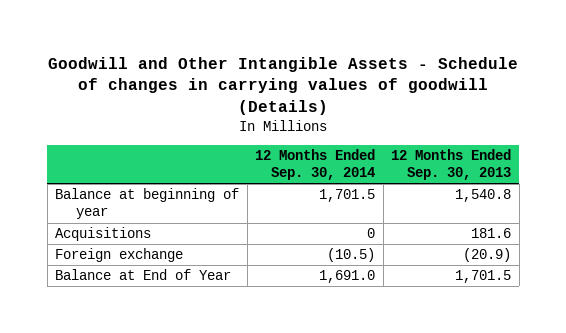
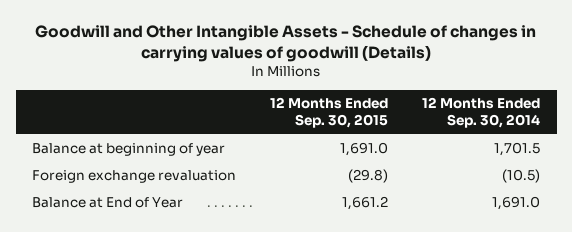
[391,148,512,181] 12 Months Ended Sep. 30, 2013 -> none
none -> [270,97,389,129] 12 Months Ended Sep. 30, 2015
[55,227,152,242] Acquisitions -> none
[55,248,184,263] Foreign exchange -> [32,170,237,184] Foreign exchange revaluation

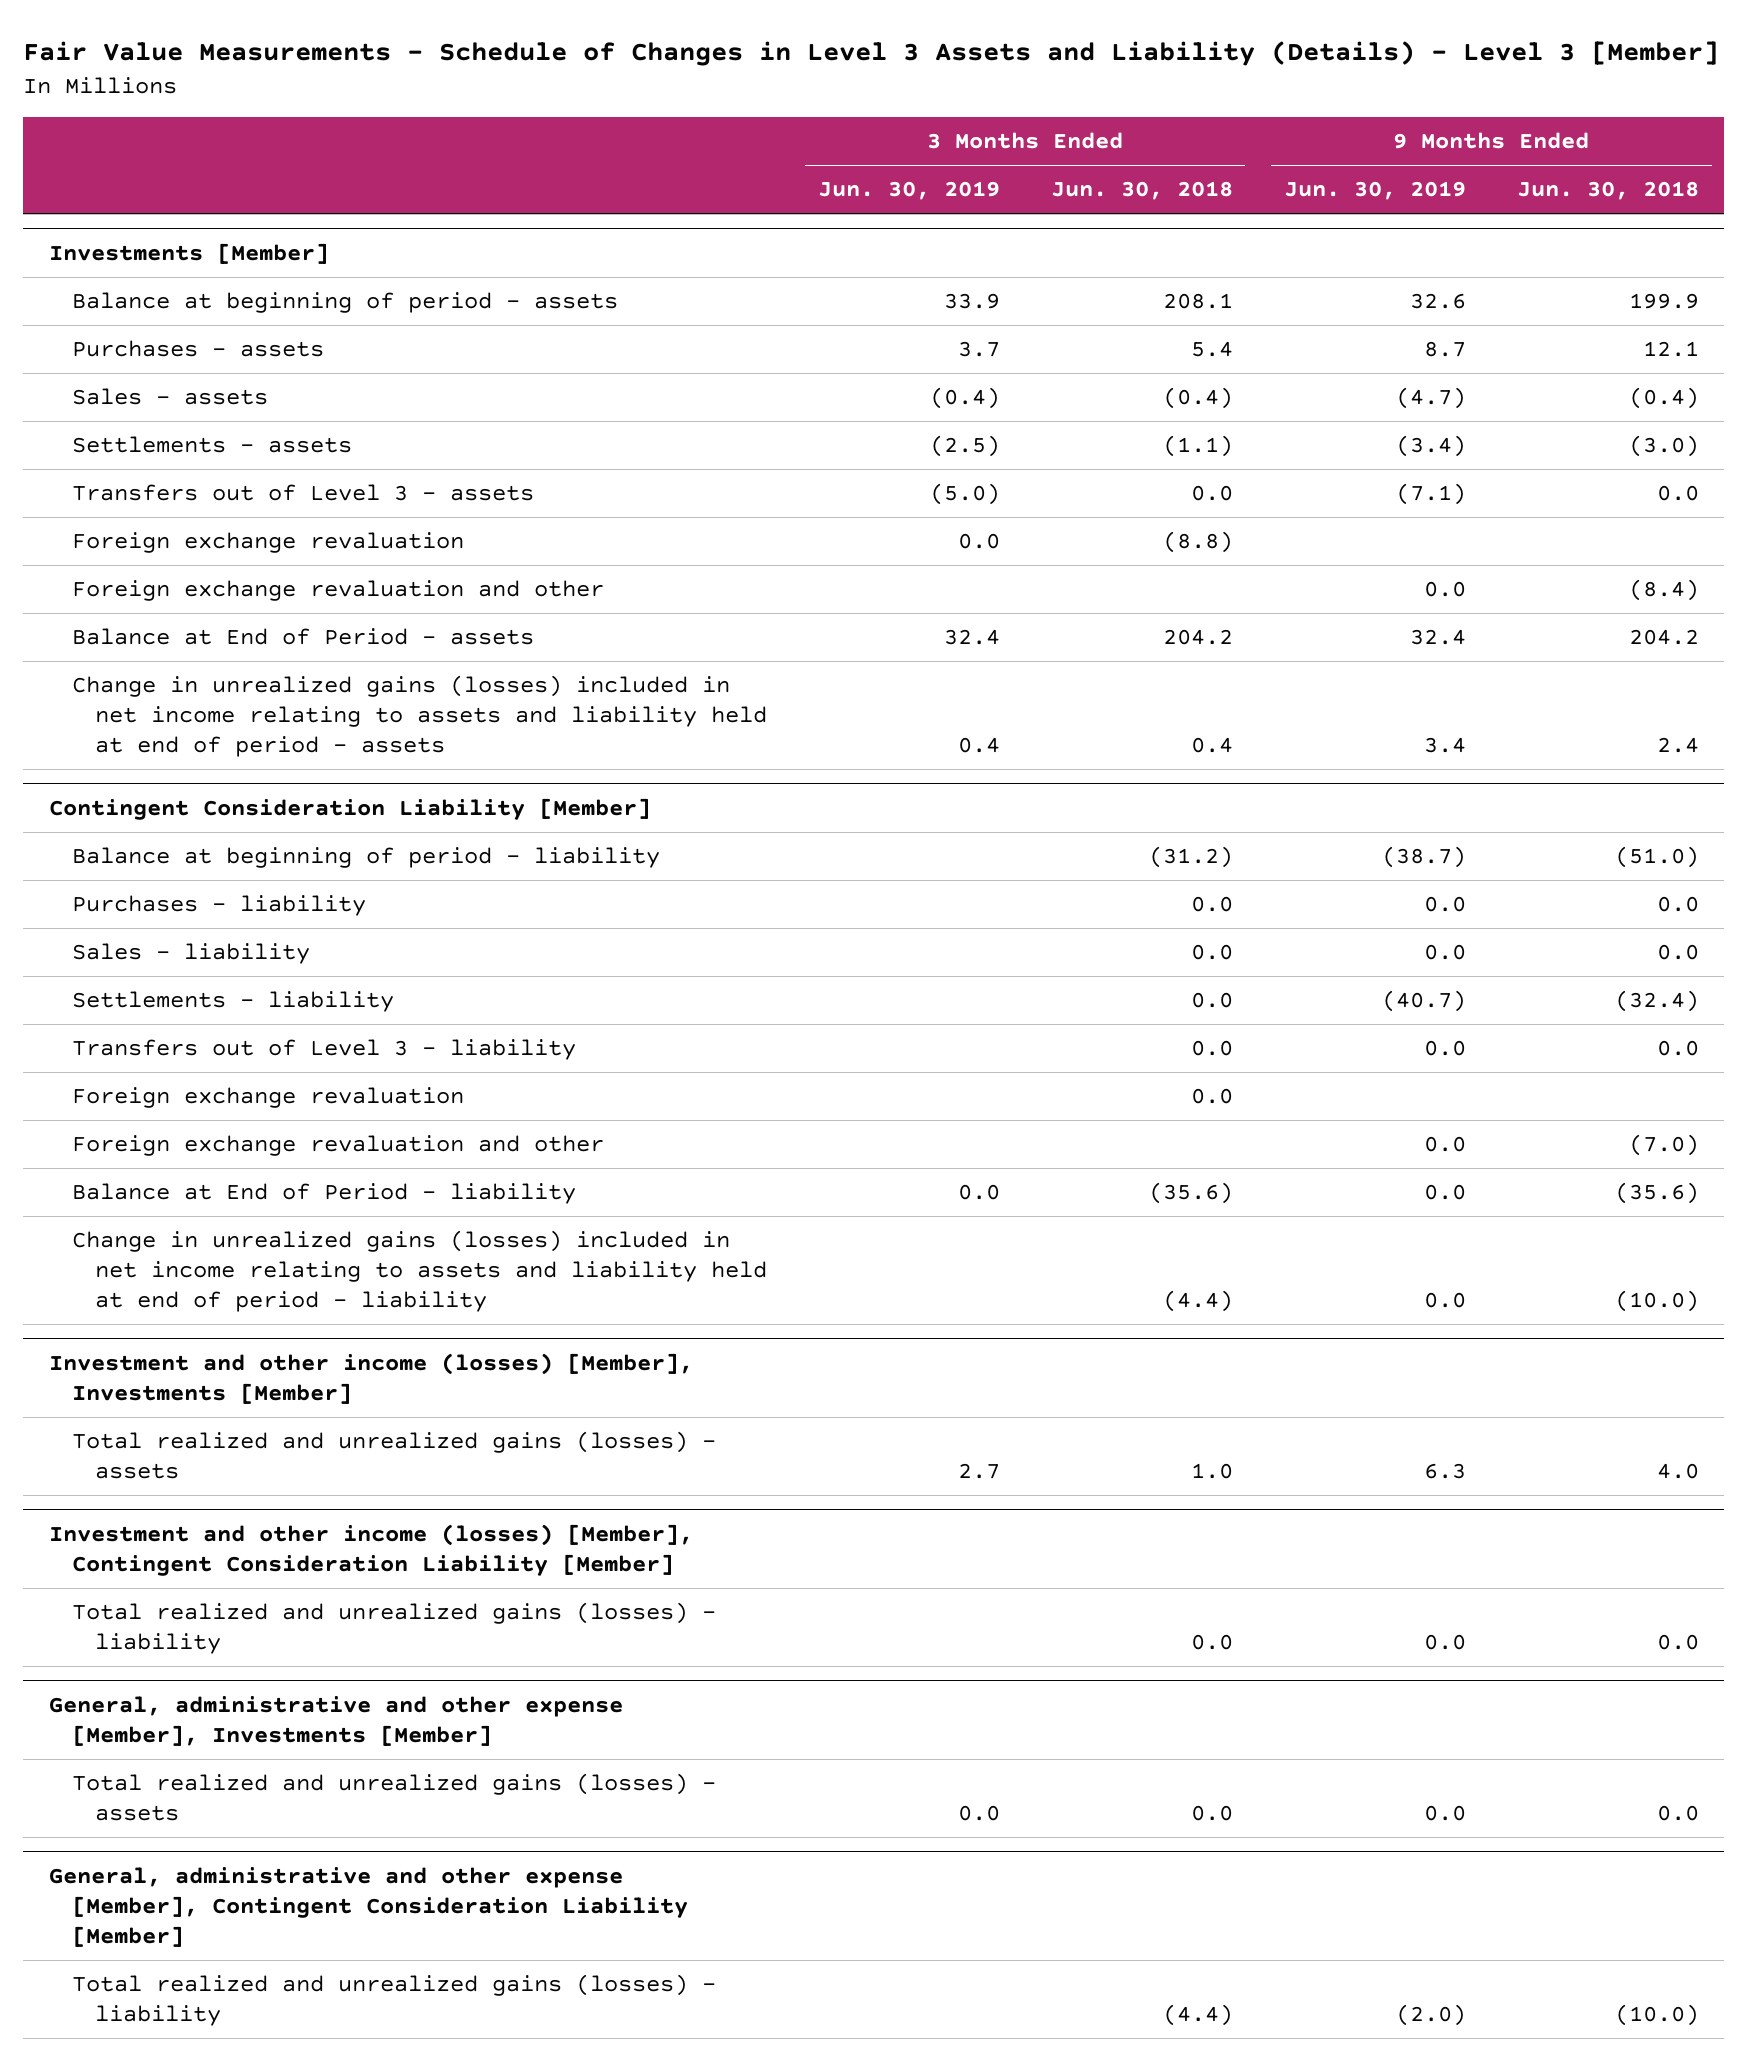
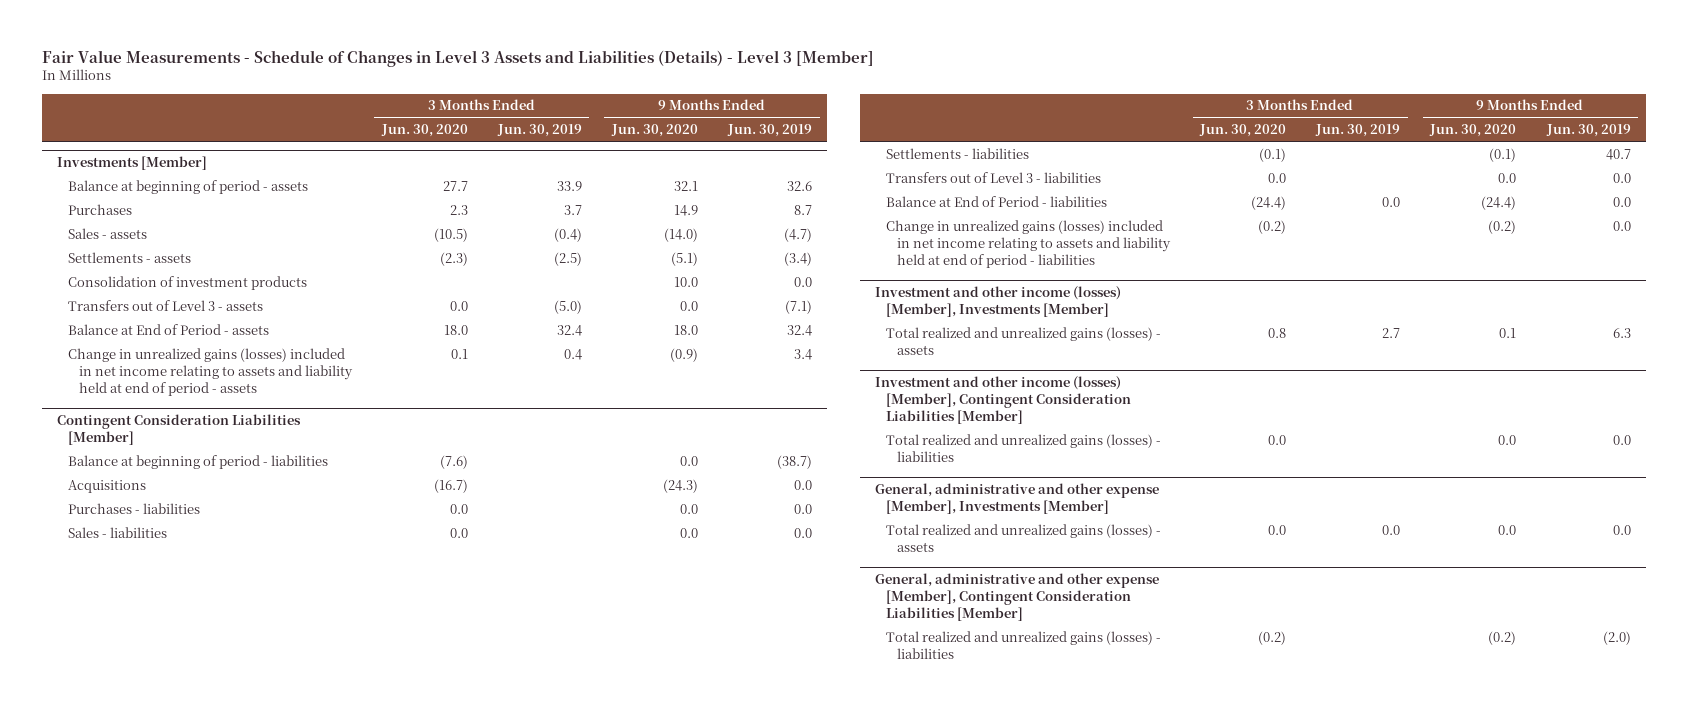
[23,41,1720,67] Fair Value Measurements - Schedule of Changes in Level 3 Assets and Liability (Details) - Level 3 [Member] -> [41,49,874,67] Fair Value Measurements - Schedule of Changes in Level 3 Assets and Liabilities (Details) - Level 3 [Member]
[1050,181,1233,201] Jun. 30, 2018 -> none
[1516,181,1699,201] Jun. 30, 2018 -> none
none -> [380,124,468,138] Jun. 30, 2020
none -> [611,124,699,138] Jun. 30, 2020
[71,340,324,358] Purchases - assets -> [67,203,132,215] Purchases
none -> [67,275,307,290] Consolidation of investment products
[71,532,464,554] Foreign exchange revaluation -> none
[71,580,604,602] Foreign exchange revaluation and other -> none
[71,1087,464,1109] Foreign exchange revaluation -> none
[71,1135,604,1157] Foreign exchange revaluation and other -> none
[48,798,651,821] Contingent Consideration Liability [Member] -> [57,414,302,446] Contingent Consideration Liabilities [Member]
[71,847,660,869] Balance at beginning of period - liability -> [67,454,328,469] Balance at beginning of period - liabilities
none -> [67,479,146,493] Acquisitions
[71,895,366,917] Purchases - liability -> [67,502,200,514] Purchases - liabilities
[71,943,310,965] Sales - liability -> [67,526,167,538] Sales - liabilities
[71,991,394,1013] Settlements - liability -> [886,147,1030,159] Settlements - liabilities
[1381,990,1466,1013] (40.7) -> [1605,148,1631,160] 40.7
[71,1039,576,1061] Transfers out of Level 3 - liability -> [886,171,1102,183] Transfers out of Level 3 - liabilities
[71,1183,576,1205] Balance at End of Period - liability -> [886,195,1108,207] Balance at End of Period - liabilities
[71,1230,767,1313] Change in unrealized gains (losses) included in net income relating to assets and liability held at end of period - liability -> [886,219,1171,268] Change in unrealized gains (losses) included in net income relating to assets and liability held at end of period - liabilities
[48,1524,693,1577] Investment and other income (losses) [Member], Contingent Consideration Liability [Member] -> [875,376,1132,425] Investment and other income (losses) [Member], Contingent Consideration Liabilities [Member]
[71,1602,716,1655] Total realized and unrealized gains (losses) - liability -> [886,433,1162,462] Total realized and unrealized gains (losses) - liabilities
[48,1867,688,1947] General, administrative and other expense [Member], Contingent Consideration Liability [Member] -> [875,573,1160,622] General, administrative and other expense [Member], Contingent Consideration Liabilities [Member]
[71,1974,716,2027] Total realized and unrealized gains (losses) - liability -> [886,630,1162,659] Total realized and unrealized gains (losses) - liabilities

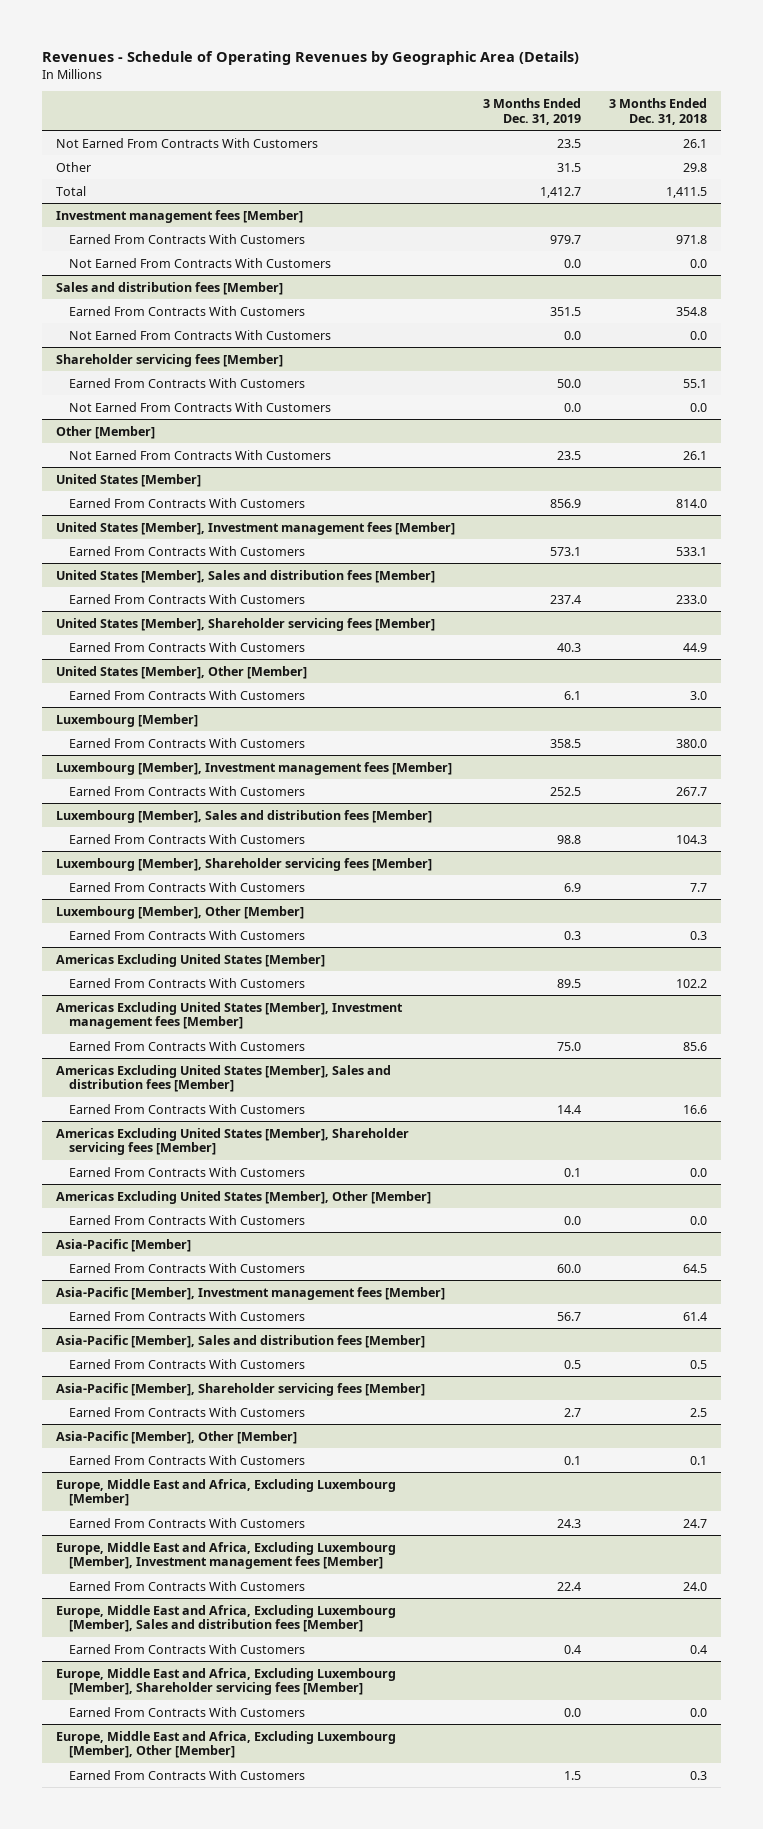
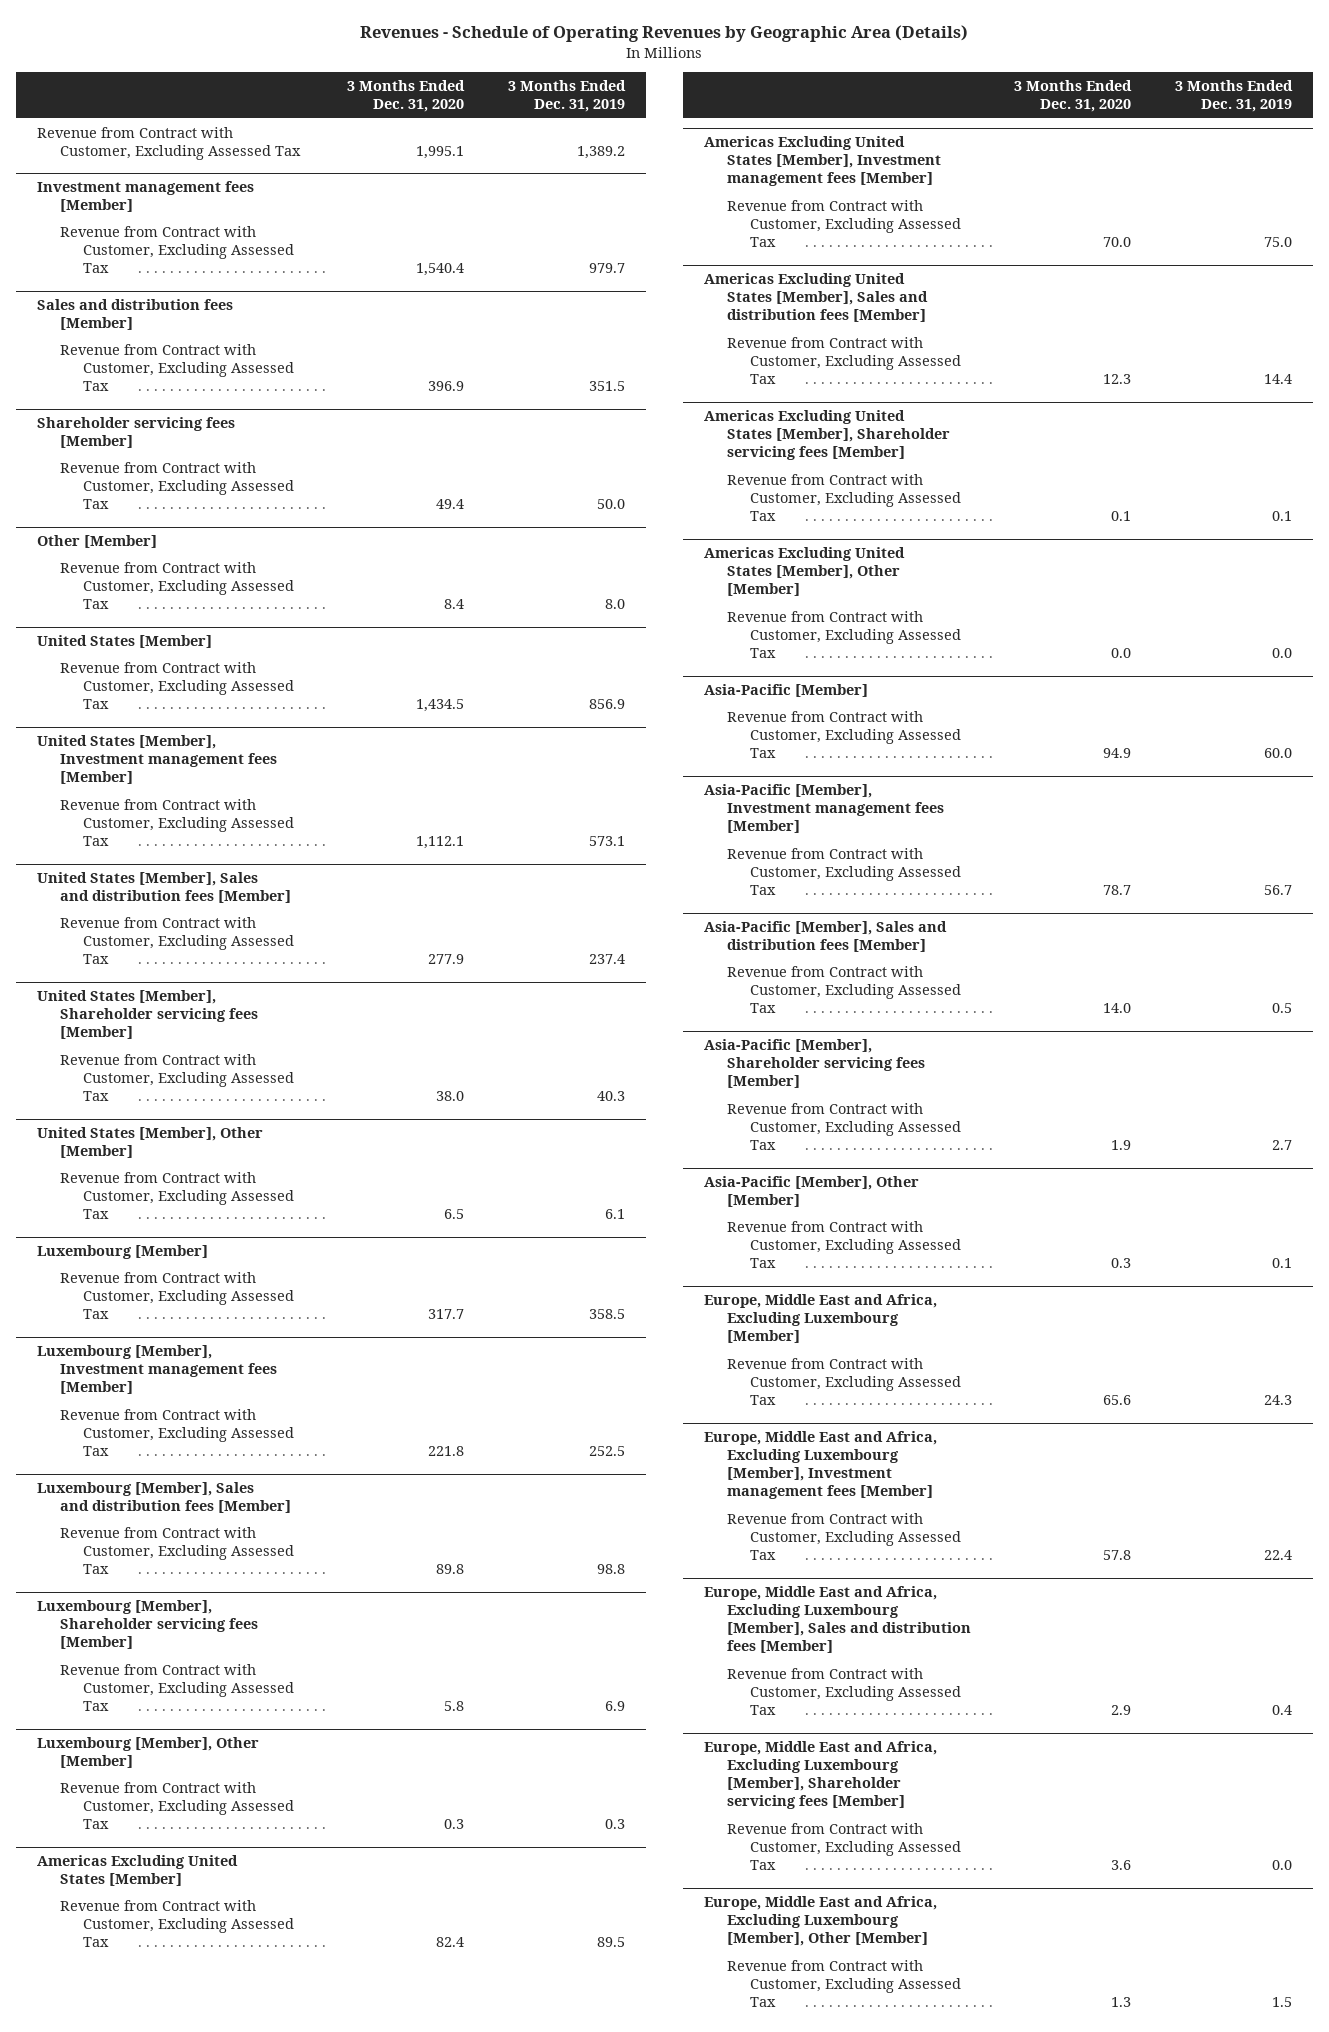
[608,97,707,125] 3 Months Ended Dec. 31, 2018 -> none
none -> [347,80,466,113] 3 Months Ended Dec. 31, 2020
[56,137,319,148] Not Earned From Contracts With Customers -> none
[56,161,92,172] Other -> none
[56,185,87,196] Total -> none
none -> [37,126,302,160] Revenue from Contract with Customer, Excluding Assessed Tax
[69,257,332,268] Not Earned From Contracts With Customers -> none
[69,233,306,244] Earned From Contracts With Customers -> [60,225,294,274] Revenue from Contract with Customer, Excluding Assessed Tax
[69,329,332,340] Not Earned From Contracts With Customers -> none
[69,305,306,316] Earned From Contracts With Customers -> [60,343,294,392] Revenue from Contract with Customer, Excluding Assessed Tax
[69,401,332,412] Not Earned From Contracts With Customers -> none
[69,377,306,388] Earned From Contracts With Customers -> [60,461,294,510] Revenue from Contract with Customer, Excluding Assessed Tax
[69,449,332,460] Not Earned From Contracts With Customers -> none
none -> [60,561,294,610] Revenue from Contract with Customer, Excluding Assessed Tax
[69,497,306,508] Earned From Contracts With Customers -> [60,661,294,710] Revenue from Contract with Customer, Excluding Assessed Tax
[69,545,306,556] Earned From Contracts With Customers -> [60,798,294,847] Revenue from Contract with Customer, Excluding Assessed Tax
[69,593,306,604] Earned From Contracts With Customers -> [60,916,294,965] Revenue from Contract with Customer, Excluding Assessed Tax
[69,641,306,652] Earned From Contracts With Customers -> [60,1053,294,1102] Revenue from Contract with Customer, Excluding Assessed Tax
[69,689,306,700] Earned From Contracts With Customers -> [60,1171,294,1220] Revenue from Contract with Customer, Excluding Assessed Tax
[69,737,306,748] Earned From Contracts With Customers -> [60,1271,294,1320] Revenue from Contract with Customer, Excluding Assessed Tax
[69,785,306,796] Earned From Contracts With Customers -> [60,1408,294,1457] Revenue from Contract with Customer, Excluding Assessed Tax
[69,833,306,844] Earned From Contracts With Customers -> [60,1526,294,1575] Revenue from Contract with Customer, Excluding Assessed Tax
[69,881,306,892] Earned From Contracts With Customers -> [60,1663,294,1712] Revenue from Contract with Customer, Excluding Assessed Tax
[69,929,306,940] Earned From Contracts With Customers -> [60,1781,294,1830] Revenue from Contract with Customer, Excluding Assessed Tax
[69,977,306,988] Earned From Contracts With Customers -> [60,1899,294,1948] Revenue from Contract with Customer, Excluding Assessed Tax
[69,1040,306,1051] Earned From Contracts With Customers -> [727,199,961,248] Revenue from Contract with Customer, Excluding Assessed Tax
[69,1103,306,1114] Earned From Contracts With Customers -> [727,336,961,385] Revenue from Contract with Customer, Excluding Assessed Tax
[69,1166,306,1177] Earned From Contracts With Customers -> [727,473,961,522] Revenue from Contract with Customer, Excluding Assessed Tax
[69,1214,306,1225] Earned From Contracts With Customers -> [727,610,961,659] Revenue from Contract with Customer, Excluding Assessed Tax
[69,1262,306,1273] Earned From Contracts With Customers -> [727,710,961,759] Revenue from Contract with Customer, Excluding Assessed Tax
[69,1310,306,1321] Earned From Contracts With Customers -> [727,847,961,896] Revenue from Contract with Customer, Excluding Assessed Tax
[69,1358,306,1369] Earned From Contracts With Customers -> [727,965,961,1014] Revenue from Contract with Customer, Excluding Assessed Tax
[69,1406,306,1417] Earned From Contracts With Customers -> [727,1102,961,1151] Revenue from Contract with Customer, Excluding Assessed Tax
[69,1454,306,1465] Earned From Contracts With Customers -> [727,1220,961,1269] Revenue from Contract with Customer, Excluding Assessed Tax
[69,1517,306,1528] Earned From Contracts With Customers -> [727,1357,961,1406] Revenue from Contract with Customer, Excluding Assessed Tax
[69,1580,306,1591] Earned From Contracts With Customers -> [727,1512,961,1561] Revenue from Contract with Customer, Excluding Assessed Tax
[69,1643,306,1654] Earned From Contracts With Customers -> [727,1667,961,1716] Revenue from Contract with Customer, Excluding Assessed Tax
[69,1706,306,1717] Earned From Contracts With Customers -> [727,1822,961,1871] Revenue from Contract with Customer, Excluding Assessed Tax
[69,1769,306,1780] Earned From Contracts With Customers -> [727,1959,961,2008] Revenue from Contract with Customer, Excluding Assessed Tax

